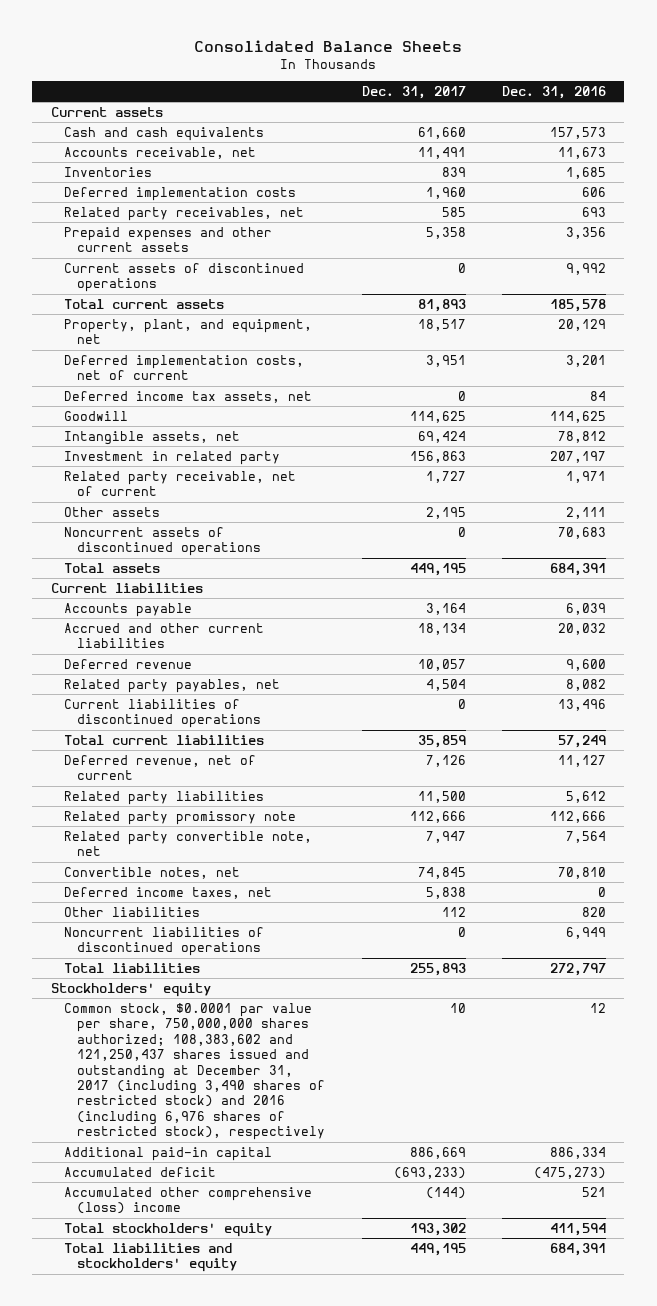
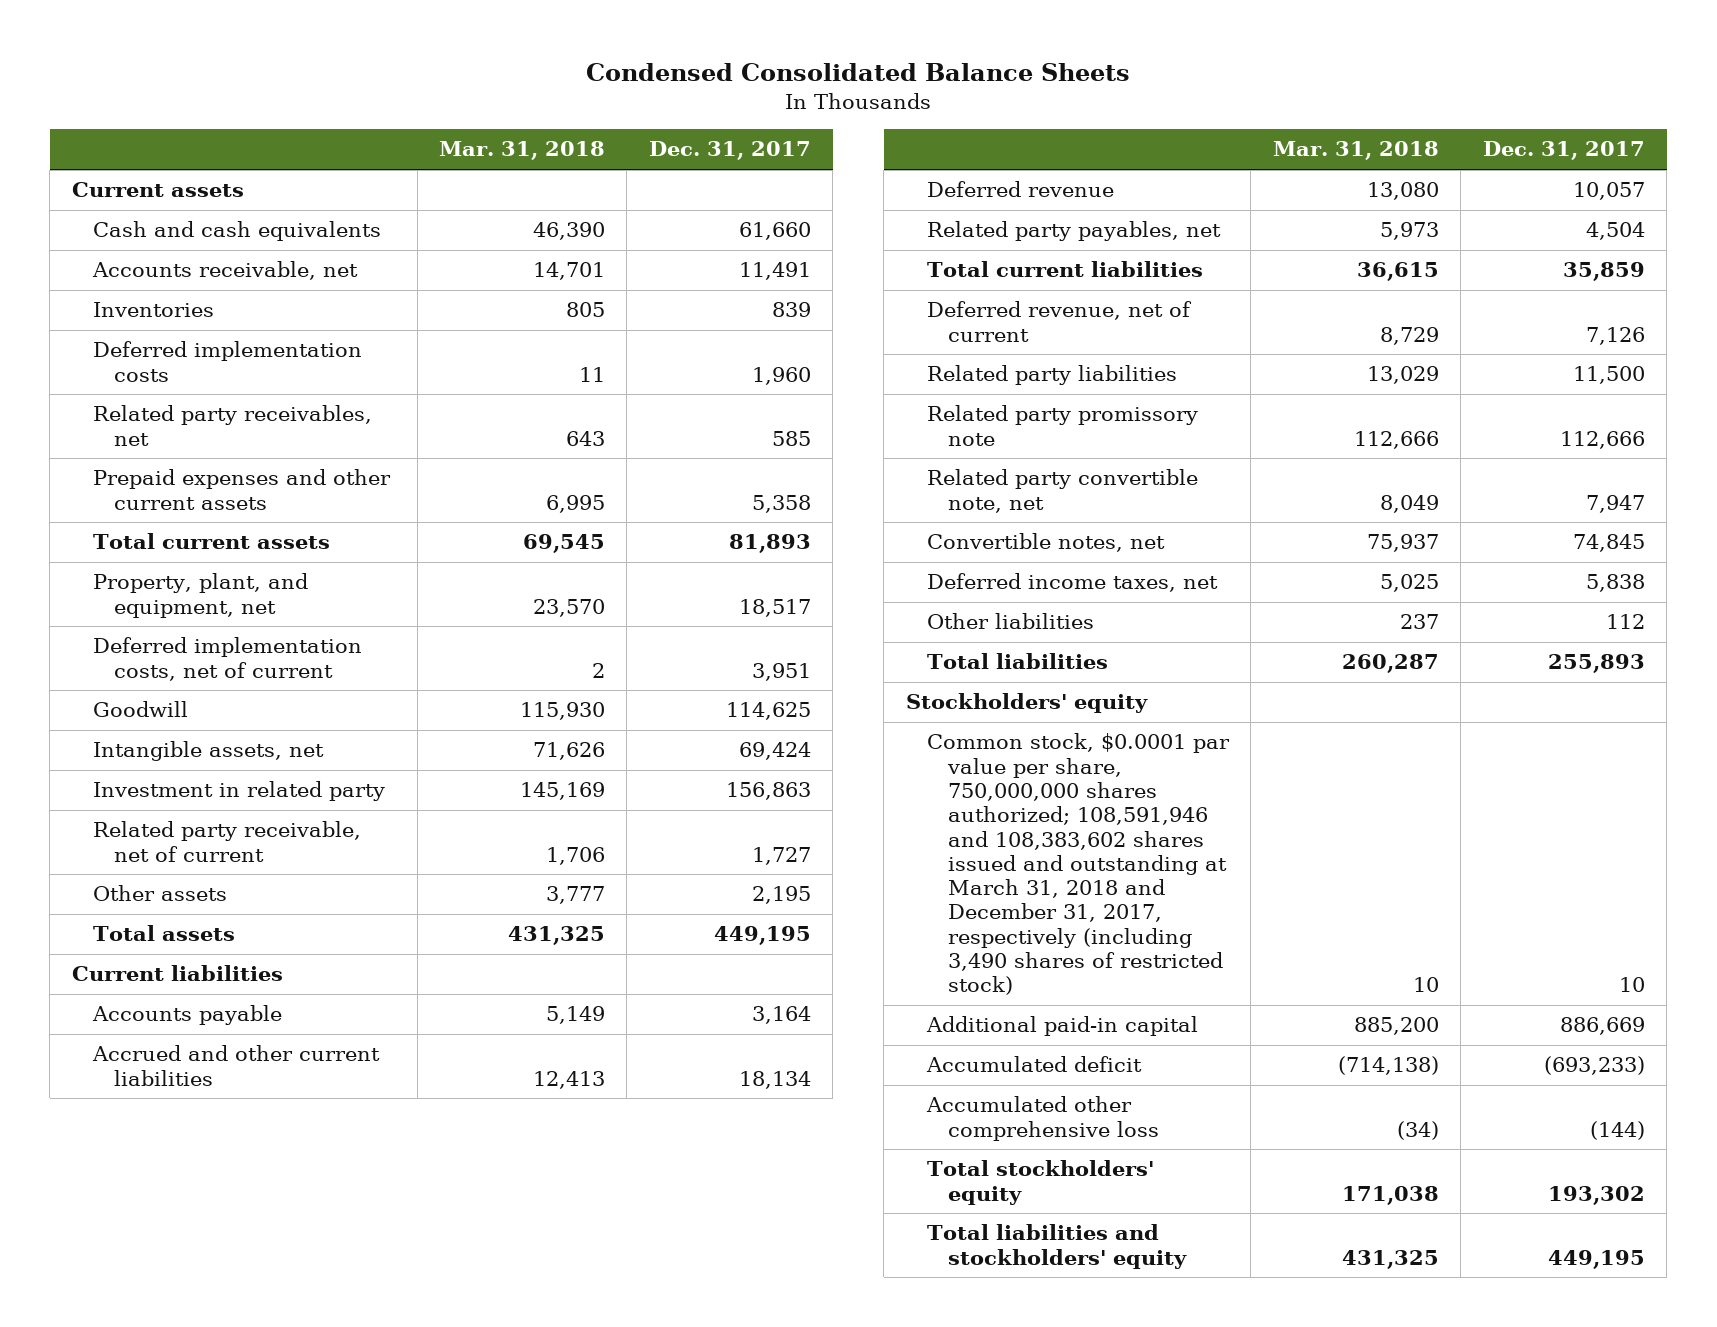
[194,39,463,52] Consolidated Balance Sheets -> [586,63,1131,82] Condensed Consolidated Balance Sheets
[502,86,607,100] Dec. 31, 2016 -> none
none -> [439,141,606,161] Mar. 31, 2018
[63,262,304,293] Current assets of discontinued operations -> none
[63,390,312,403] Deferred income tax assets, net -> none
[63,526,262,557] Noncurrent assets of discontinued operations -> none
[63,698,262,729] Current liabilities of discontinued operations -> none
[63,926,264,957] Noncurrent liabilities of discontinued operations -> none
[63,1002,326,1141] Common stock, $0.0001 par value per share, 750,000,000 shares authorized; 108,383,602 and 121,250,437 shares issued and outstanding at December 31, 2017 (including 3,490 shares of restricted stock) and 2016 (including 6,976 shares of restricted stock), respectively -> [926,733,1230,996] Common stock, $0.0001 par value per share, 750,000,000 shares authorized; 108,591,946 and 108,383,602 shares issued and outstanding at March 31, 2018 and December 31, 2017, respectively (including 3,490 shares of restricted stock)
[63,1186,312,1215] Accumulated other comprehensive (loss) income -> [925,1096,1159,1141] Accumulated other comprehensive loss

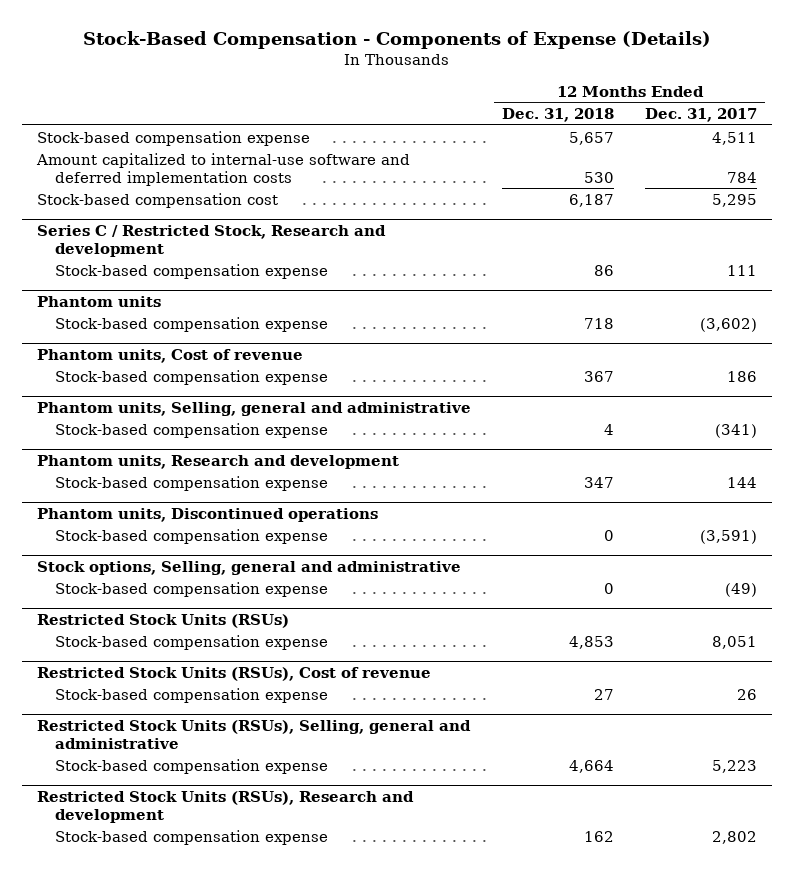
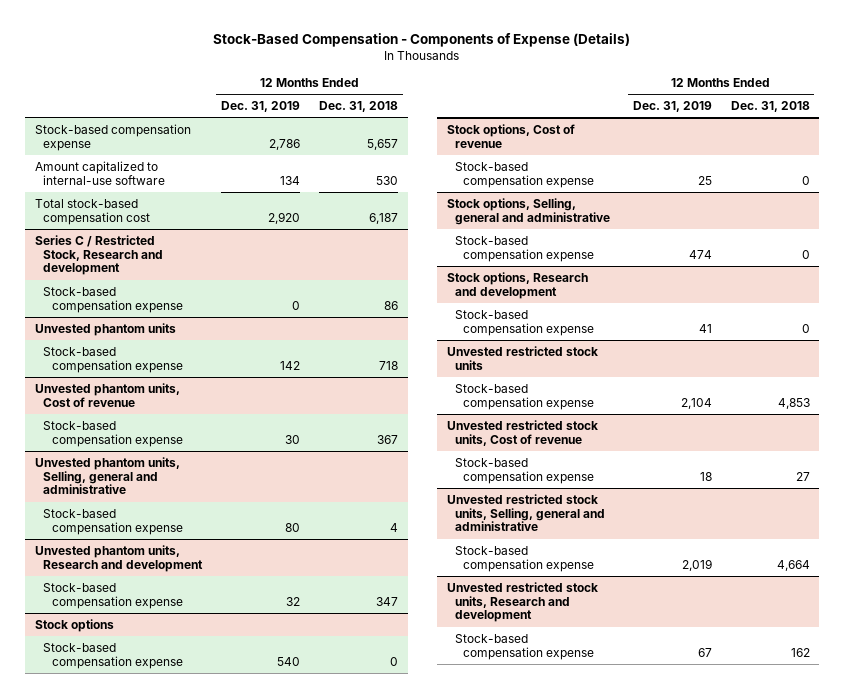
[645,108,758,123] Dec. 31, 2017 -> none
none -> [221,101,301,113] Dec. 31, 2019
[36,152,411,186] Amount capitalized to internal-use software and deferred implementation costs -> [34,160,166,185] Amount capitalized to internal-use software
[37,192,279,208] Stock-based compensation cost -> [34,198,151,225] Total stock-based compensation cost
[37,295,162,307] Phantom units -> [34,322,176,336] Unvested phantom units
[37,348,304,363] Phantom units, Cost of revenue -> [34,382,180,407] Unvested phantom units, Cost of revenue
[37,401,472,416] Phantom units, Selling, general and administrative -> [34,456,180,495] Unvested phantom units, Selling, general and administrative
[37,454,400,469] Phantom units, Research and development -> [34,544,204,572] Unvested phantom units, Research and development
[37,507,379,522] Phantom units, Discontinued operations -> none
none -> [34,618,114,632] Stock options
none -> [446,123,575,148] Stock options, Cost of revenue
none -> [455,161,595,188] Stock-based compensation expense
none -> [446,271,588,299] Stock options, Research and development
none -> [455,309,595,336] Stock-based compensation expense
[37,613,290,628] Restricted Stock Units (RSUs) -> [446,345,598,370] Unvested restricted stock units
[37,666,432,681] Restricted Stock Units (RSUs), Cost of revenue -> [446,419,598,446] Unvested restricted stock units, Cost of revenue
[37,719,472,749] Restricted Stock Units (RSUs), Selling, general and administrative -> [446,493,606,532] Unvested restricted stock units, Selling, general and administrative
[37,790,415,823] Restricted Stock Units (RSUs), Research and development -> [446,581,598,623] Unvested restricted stock units, Research and development

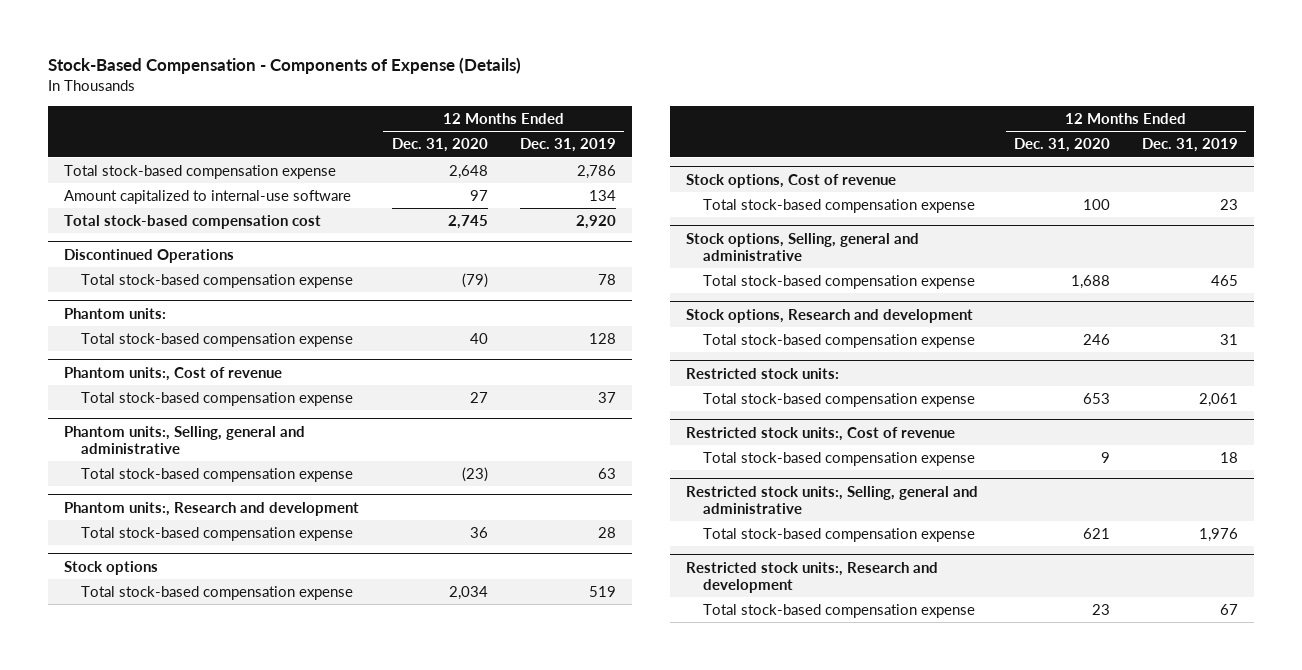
[319,101,399,113] Dec. 31, 2018 -> none
none -> [391,138,488,153] Dec. 31, 2020
[34,123,191,151] Stock-based compensation expense -> [63,165,336,180] Total stock-based compensation expense
[34,234,164,276] Series C / Restricted Stock, Research and development -> none
none -> [63,248,234,263] Discontinued Operations
[43,286,183,313] Stock-based compensation expense -> [80,274,353,289] Total stock-based compensation expense
[292,300,301,310] 0 -> [598,274,617,286] 78
[34,322,176,336] Unvested phantom units -> [63,307,166,319] Phantom units:
[43,346,183,373] Stock-based compensation expense -> [80,333,353,348] Total stock-based compensation expense
[280,360,301,370] 142 -> [589,333,617,345] 128
[34,382,180,407] Unvested phantom units, Cost of revenue -> [63,366,282,381] Phantom units:, Cost of revenue
[43,420,183,447] Stock-based compensation expense -> [80,392,353,407] Total stock-based compensation expense
[285,434,301,444] 30 -> [598,392,617,404] 37
[34,456,180,495] Unvested phantom units, Selling, general and administrative -> [63,425,305,454] Phantom units:, Selling, general and administrative
[43,508,183,535] Stock-based compensation expense -> [80,468,353,483] Total stock-based compensation expense
[285,522,301,532] 80 -> [598,468,617,480] 63
[34,544,204,572] Unvested phantom units, Research and development -> [63,501,359,516] Phantom units:, Research and development
[43,582,183,609] Stock-based compensation expense -> [80,527,353,542] Total stock-based compensation expense
[286,596,301,606] 32 -> [598,527,617,539] 28
[43,642,183,669] Stock-based compensation expense -> [80,586,353,601] Total stock-based compensation expense
[277,656,301,666] 540 -> [589,586,617,598] 519
[455,161,595,188] Stock-based compensation expense -> [702,199,975,214] Total stock-based compensation expense
[697,175,712,185] 25 -> [1220,199,1239,211] 23
[455,235,595,262] Stock-based compensation expense -> [702,275,975,290] Total stock-based compensation expense
[688,249,712,259] 474 -> [1211,275,1239,287] 465
[455,309,595,336] Stock-based compensation expense -> [702,334,975,349] Total stock-based compensation expense
[698,323,712,333] 41 -> [1220,334,1239,346] 31
[446,345,598,370] Unvested restricted stock units -> [686,367,840,379] Restricted stock units:
[455,383,595,410] Stock-based compensation expense -> [702,393,975,408] Total stock-based compensation expense
[680,397,712,409] 2,104 -> [1199,393,1239,408] 2,061
[446,419,598,446] Unvested restricted stock units, Cost of revenue -> [686,426,956,441] Restricted stock units:, Cost of revenue
[455,457,595,484] Stock-based compensation expense -> [702,452,975,467] Total stock-based compensation expense
[446,493,606,532] Unvested restricted stock units, Selling, general and administrative -> [686,485,979,514] Restricted stock units:, Selling, general and administrative
[455,545,595,572] Stock-based compensation expense -> [702,528,975,543] Total stock-based compensation expense
[681,558,712,571] 2,019 -> [1199,528,1239,543] 1,976
[446,581,598,623] Unvested restricted stock units, Research and development -> [686,561,939,593] Restricted stock units:, Research and development
[455,633,595,660] Stock-based compensation expense -> [702,604,975,619] Total stock-based compensation expense

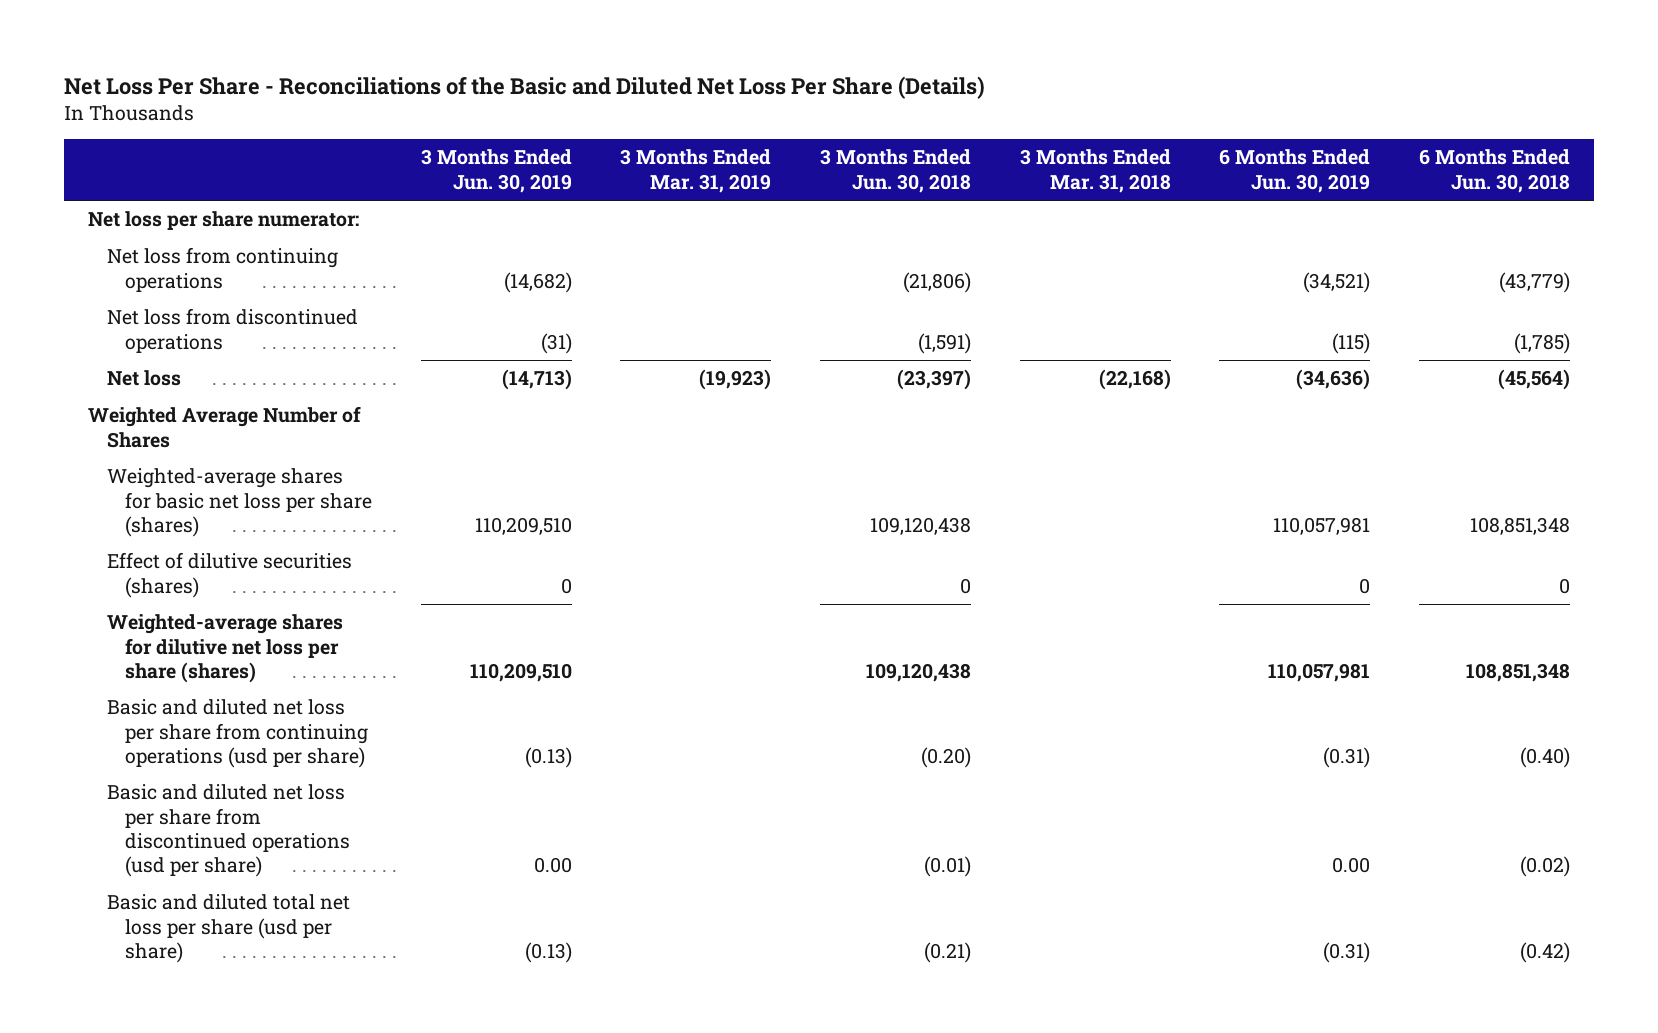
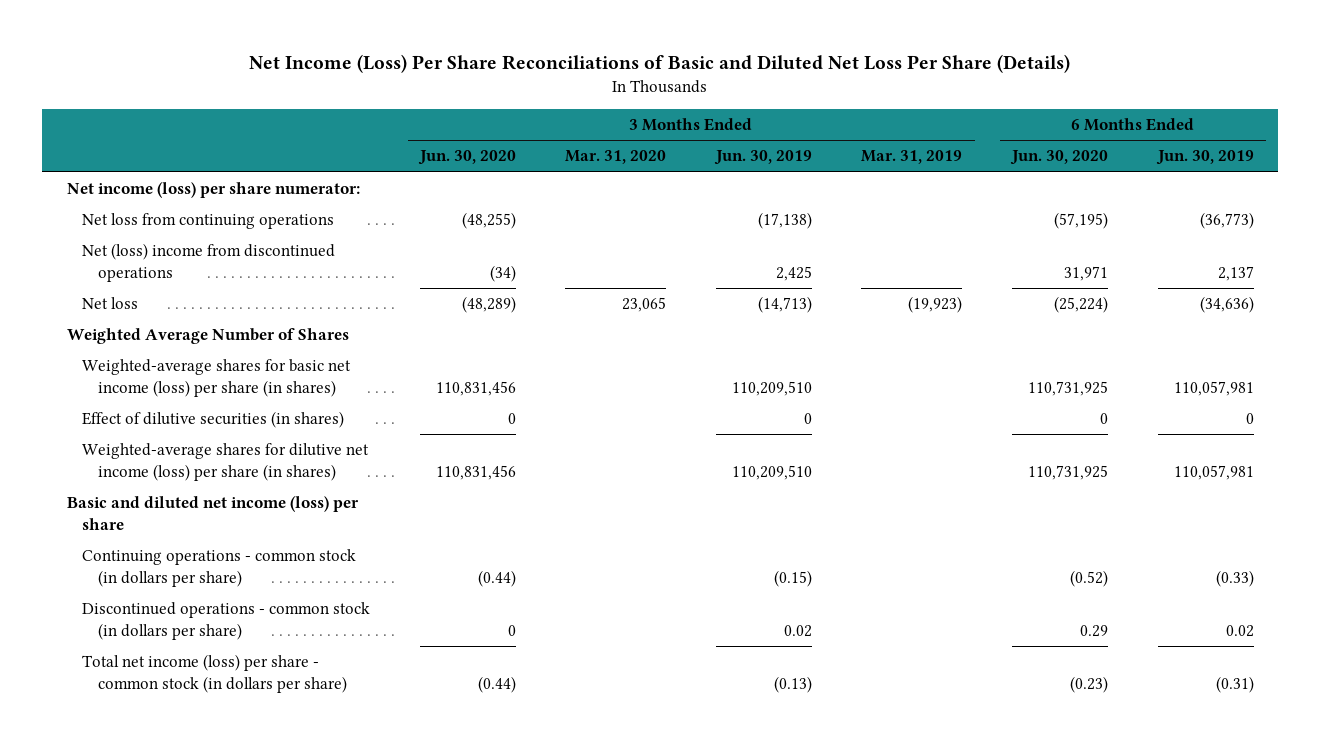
[64,75,986,99] Net Loss Per Share - Reconciliations of the Basic and Diluted Net Loss Per Share (Details) -> [249,53,1071,73] Net Income (Loss) Per Share Reconciliations of Basic and Diluted Net Loss Per Share (Details)
[820,149,972,193] 3 Months Ended Jun. 30, 2018 -> none
[1019,149,1171,193] 3 Months Ended Mar. 31, 2018 -> none
[1418,149,1570,193] 6 Months Ended Jun. 30, 2018 -> none
none -> [417,150,516,166] Jun. 30, 2020
none -> [565,150,667,165] Mar. 31, 2020
none -> [1010,150,1109,166] Jun. 30, 2020
[88,211,360,231] Net loss per share numerator: -> [67,182,361,199] Net income (loss) per share numerator:
[503,271,572,293] (14,682) -> [757,212,812,230] (17,138)
[1303,271,1371,293] (34,521) -> [1199,212,1254,230] (36,773)
[106,308,358,353] Net loss from discontinued operations -> [82,243,336,283] Net (loss) income from discontinued operations
[540,332,572,354] (31) -> [775,266,812,282] 2,425
[1332,332,1371,354] (115) -> [1217,266,1254,282] 2,137
[106,468,373,537] Weighted-average shares for basic net loss per share (shares) -> [82,359,352,398] Weighted-average shares for basic net income (loss) per share (in shares)
[106,552,352,598] Effect of dilutive securities (shares) -> [82,411,345,429] Effect of dilutive securities (in shares)
[106,614,343,683] Weighted-average shares for dilutive net loss per share (shares) -> [82,443,370,482] Weighted-average shares for dilutive net income (loss) per share (in shares)
none -> [67,496,360,531] Basic and diluted net income (loss) per share
[106,699,369,768] Basic and diluted net loss per share from continuing operations (usd per share) -> [82,549,357,588] Continuing operations - common stock (in dollars per share)
[524,746,572,768] (0.13) -> [773,570,812,588] (0.15)
[1323,746,1371,768] (0.31) -> [1215,570,1254,588] (0.33)
[106,784,351,878] Basic and diluted net loss per share from discontinued operations (usd per share) -> [82,602,371,641] Discontinued operations - common stock (in dollars per share)
[533,857,572,874] 0.00 -> [783,625,812,638] 0.02
[1332,857,1371,874] 0.00 -> [1225,625,1254,638] 0.02
[106,894,350,963] Basic and diluted total net loss per share (usd per share) -> [82,654,347,694] Total net income (loss) per share - common stock (in dollars per share)

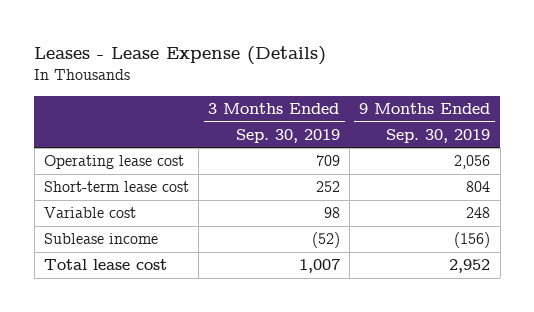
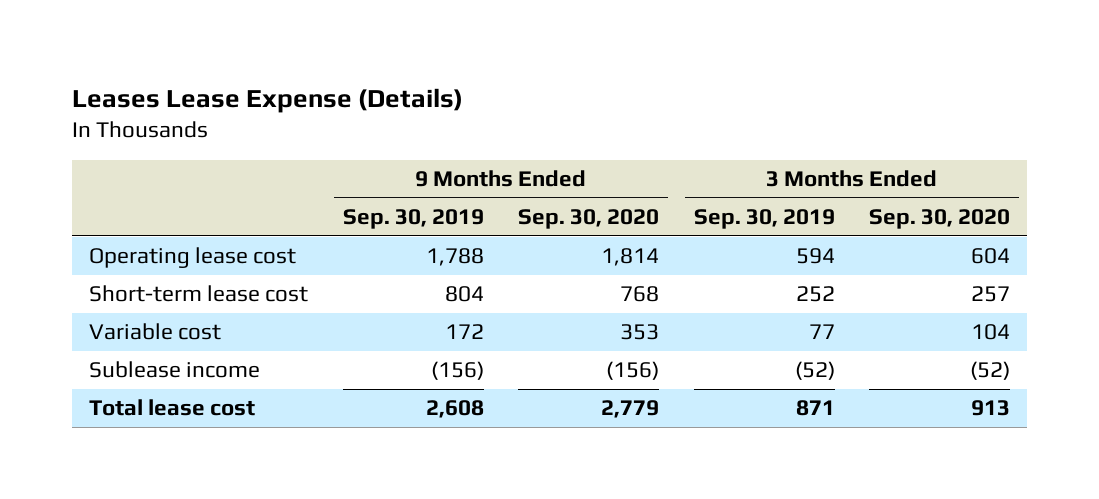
[34,45,327,65] Leases - Lease Expense (Details) -> [72,87,464,113] Leases Lease Expense (Details)
none -> [518,208,660,229] Sep. 30, 2020
none -> [869,208,1011,229] Sep. 30, 2020
[315,155,340,167] 709 -> [795,248,835,265] 594
[454,155,491,170] 2,056 -> [425,248,484,267] 1,788
[323,207,340,219] 98 -> [808,324,835,340] 77
[466,207,491,219] 248 -> [444,324,484,340] 172
[298,259,340,274] 1,007 -> [795,400,835,417] 871
[449,259,491,274] 2,952 -> [425,400,484,419] 2,608

